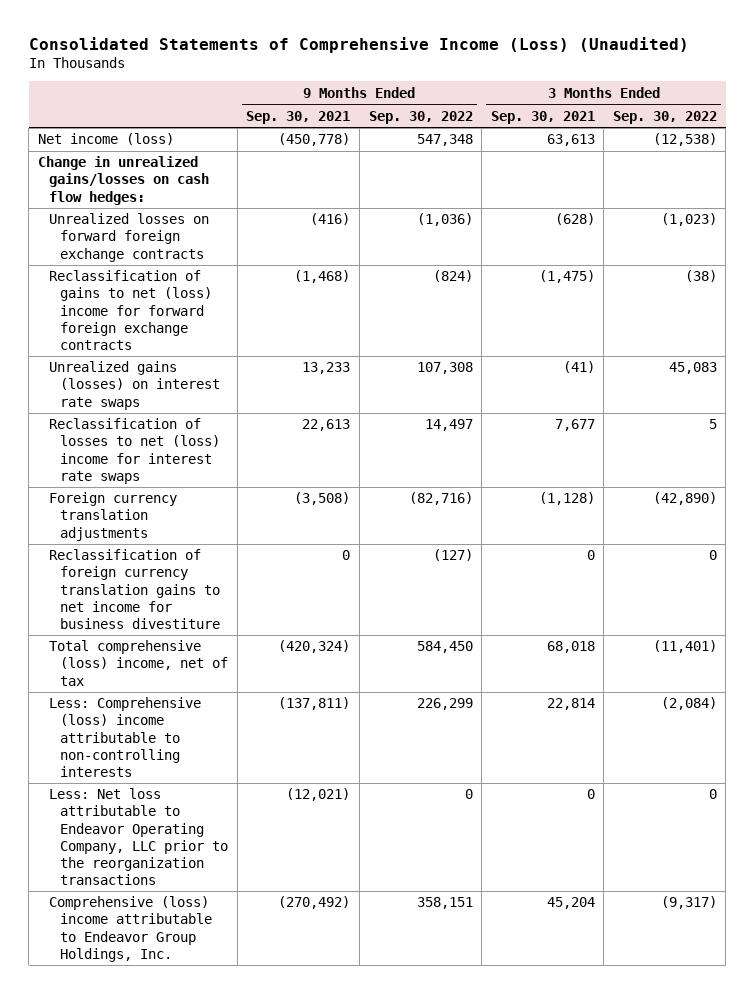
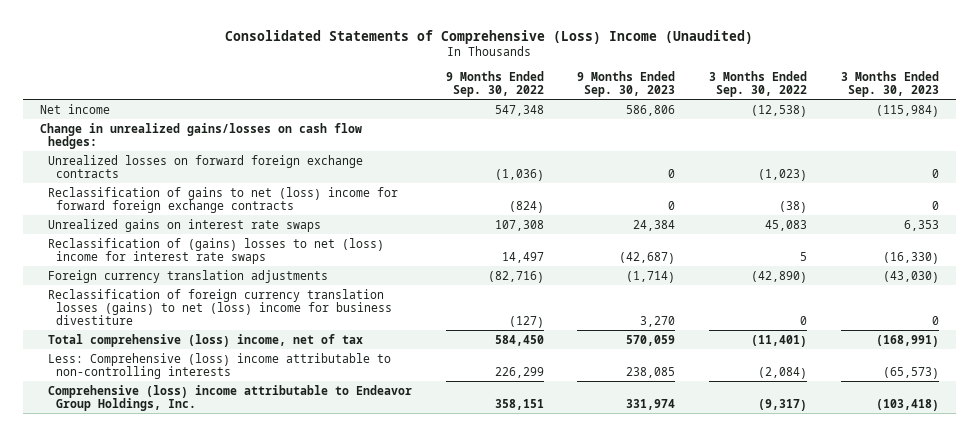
[28,36,689,53] Consolidated Statements of Comprehensive Income (Loss) (Unaudited) -> [225,29,754,44] Consolidated Statements of Comprehensive (Loss) Income (Unaudited)
[246,110,351,124] Sep. 30, 2021 -> none
[490,110,595,124] Sep. 30, 2021 -> none
none -> [577,70,676,97] 9 Months Ended Sep. 30, 2023
none -> [840,70,939,97] 3 Months Ended Sep. 30, 2023
[37,133,174,146] Net income (loss) -> [39,103,110,114] Net income
[49,361,221,410] Unrealized gains (losses) on interest rate swaps -> [48,218,322,232] Unrealized gains on interest rate swaps
[49,418,221,484] Reclassification of losses to net (loss) income for interest rate swaps -> [48,237,385,264] Reclassification of (gains) losses to net (loss) income for interest rate swaps
[49,549,221,629] Reclassification of foreign currency translation gains to net income for business divestiture -> [48,288,393,325] Reclassification of foreign currency translation losses (gains) to net (loss) income for business divestiture
[49,788,229,885] Less: Net loss attributable to Endeavor Operating Company, LLC prior to the reorganization transactions -> none

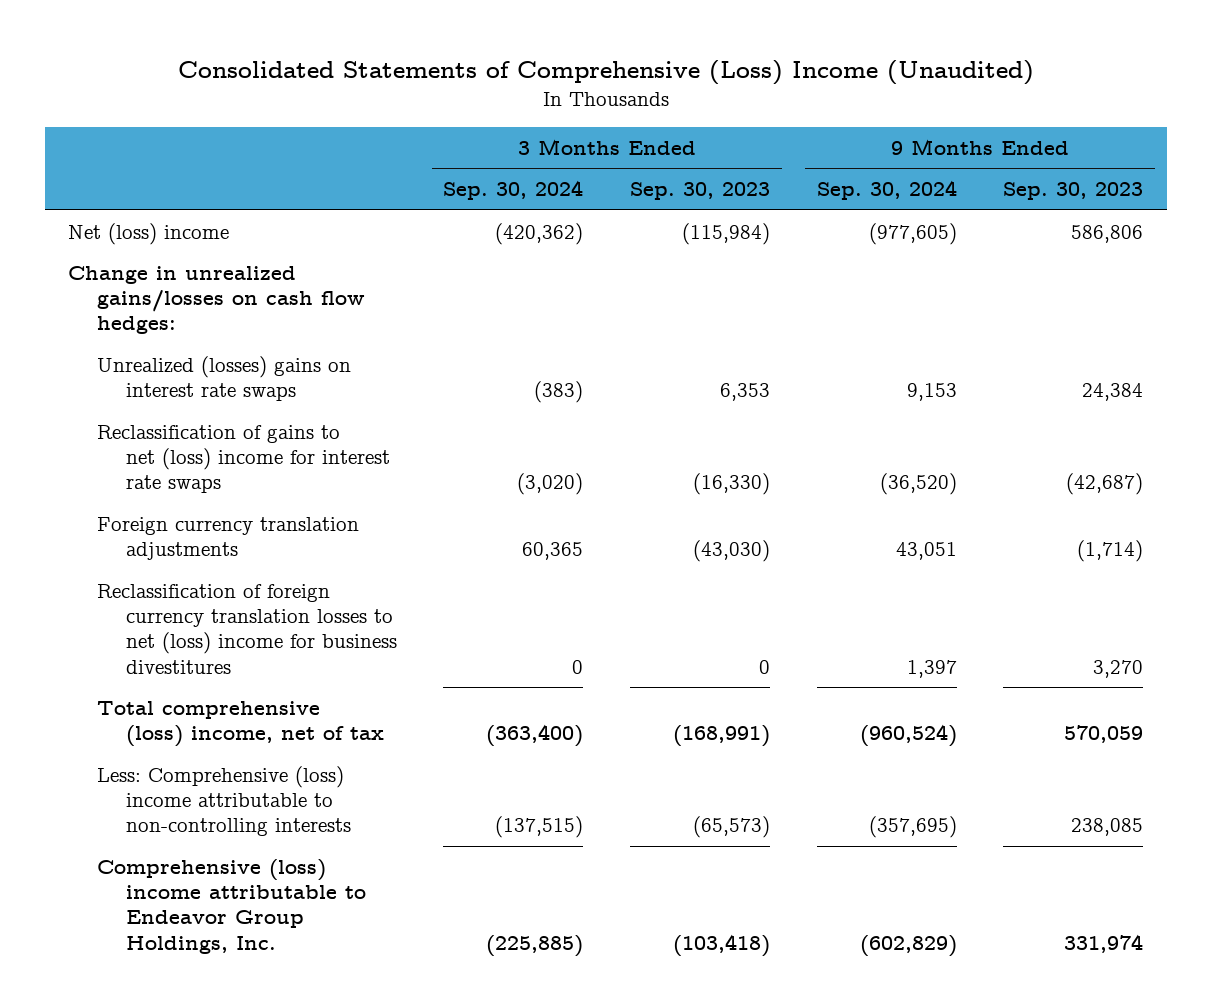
[445,70,544,97] 9 Months Ended Sep. 30, 2022 -> none
[709,70,808,97] 3 Months Ended Sep. 30, 2022 -> none
none -> [443,180,584,201] Sep. 30, 2024
none -> [816,180,957,201] Sep. 30, 2024
[39,103,110,114] Net income -> [68,222,230,245] Net (loss) income
[48,154,364,178] Unrealized losses on forward foreign exchange contracts -> none
[48,186,399,213] Reclassification of gains to net (loss) income for forward foreign exchange contracts -> none
[48,218,322,232] Unrealized gains on interest rate swaps -> [97,355,352,402] Unrealized (losses) gains on interest rate swaps
[48,237,385,264] Reclassification of (gains) losses to net (loss) income for interest rate swaps -> [97,424,390,494] Reclassification of gains to net (loss) income for interest rate swaps
[48,288,393,325] Reclassification of foreign currency translation losses (gains) to net (loss) income for business divestiture -> [97,583,397,674] Reclassification of foreign currency translation losses to net (loss) income for business divestitures

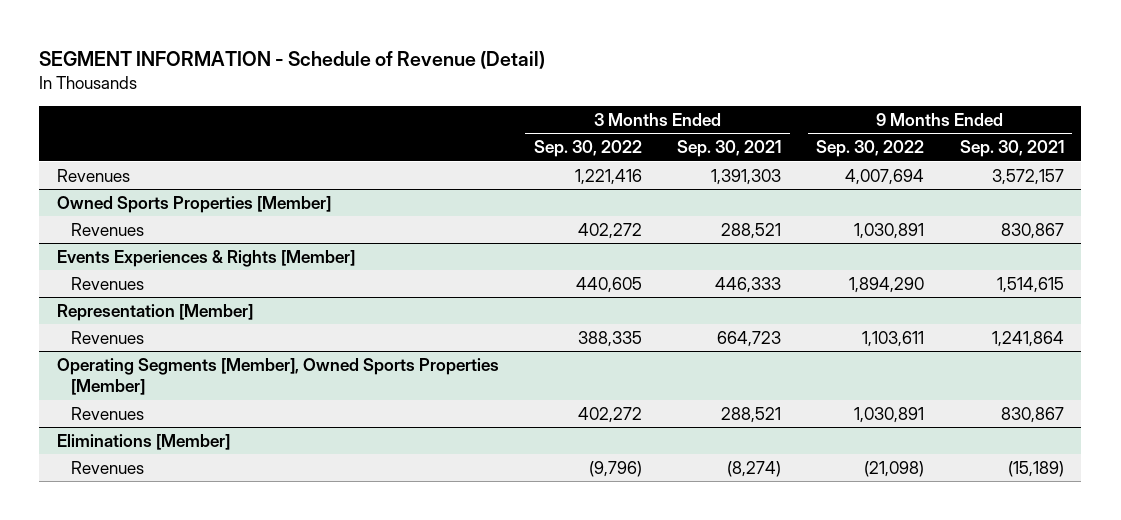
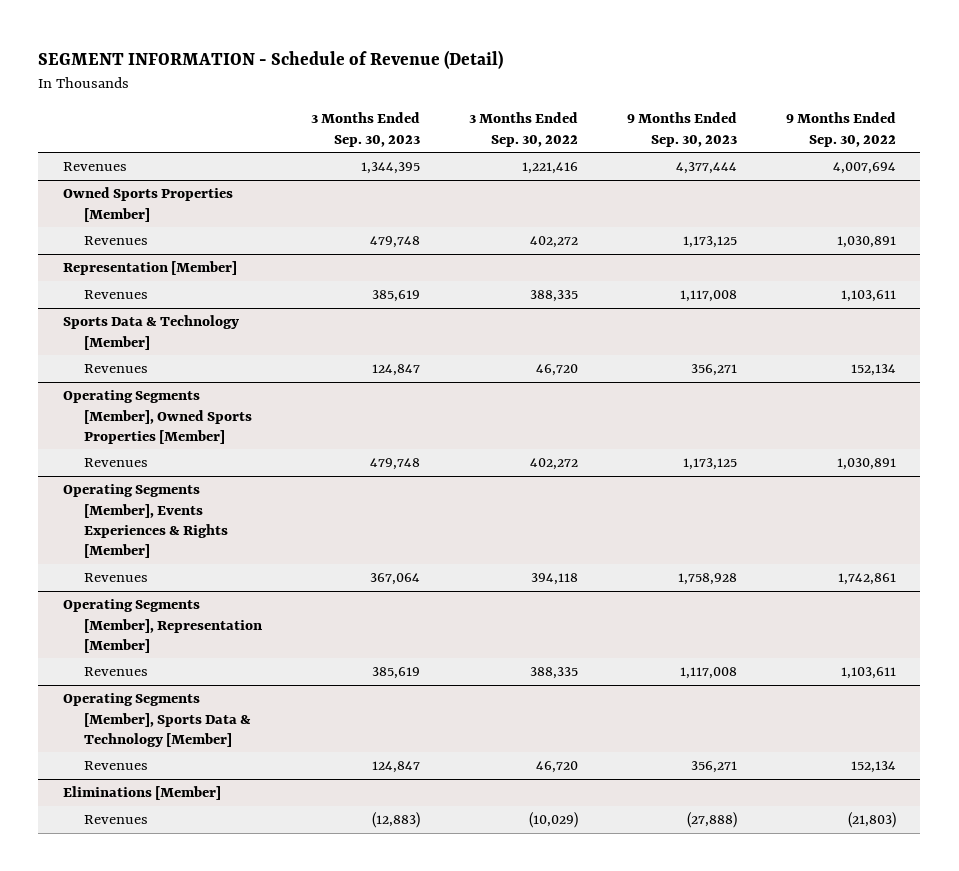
[677,140,782,158] Sep. 30, 2021 -> none
[959,140,1064,158] Sep. 30, 2021 -> none
none -> [310,112,420,147] 3 Months Ended Sep. 30, 2023
none -> [626,112,737,147] 9 Months Ended Sep. 30, 2023
[56,249,355,267] Events Experiences & Rights [Member] -> none
[70,276,144,290] Revenues -> none
none -> [62,315,239,350] Sports Data & Technology [Member]
none -> [83,364,148,374] Revenues
none -> [62,484,228,559] Operating Segments [Member], Events Experiences & Rights [Member]
none -> [83,573,148,583] Revenues
none -> [62,599,262,653] Operating Segments [Member], Representation [Member]
none -> [83,667,148,677] Revenues
none -> [62,693,251,747] Operating Segments [Member], Sports Data & Technology [Member]
none -> [83,761,148,771] Revenues
[589,460,643,477] (9,796) -> [528,812,578,829] (10,029)
[864,460,925,477] (21,098) -> [847,812,896,829] (21,803)

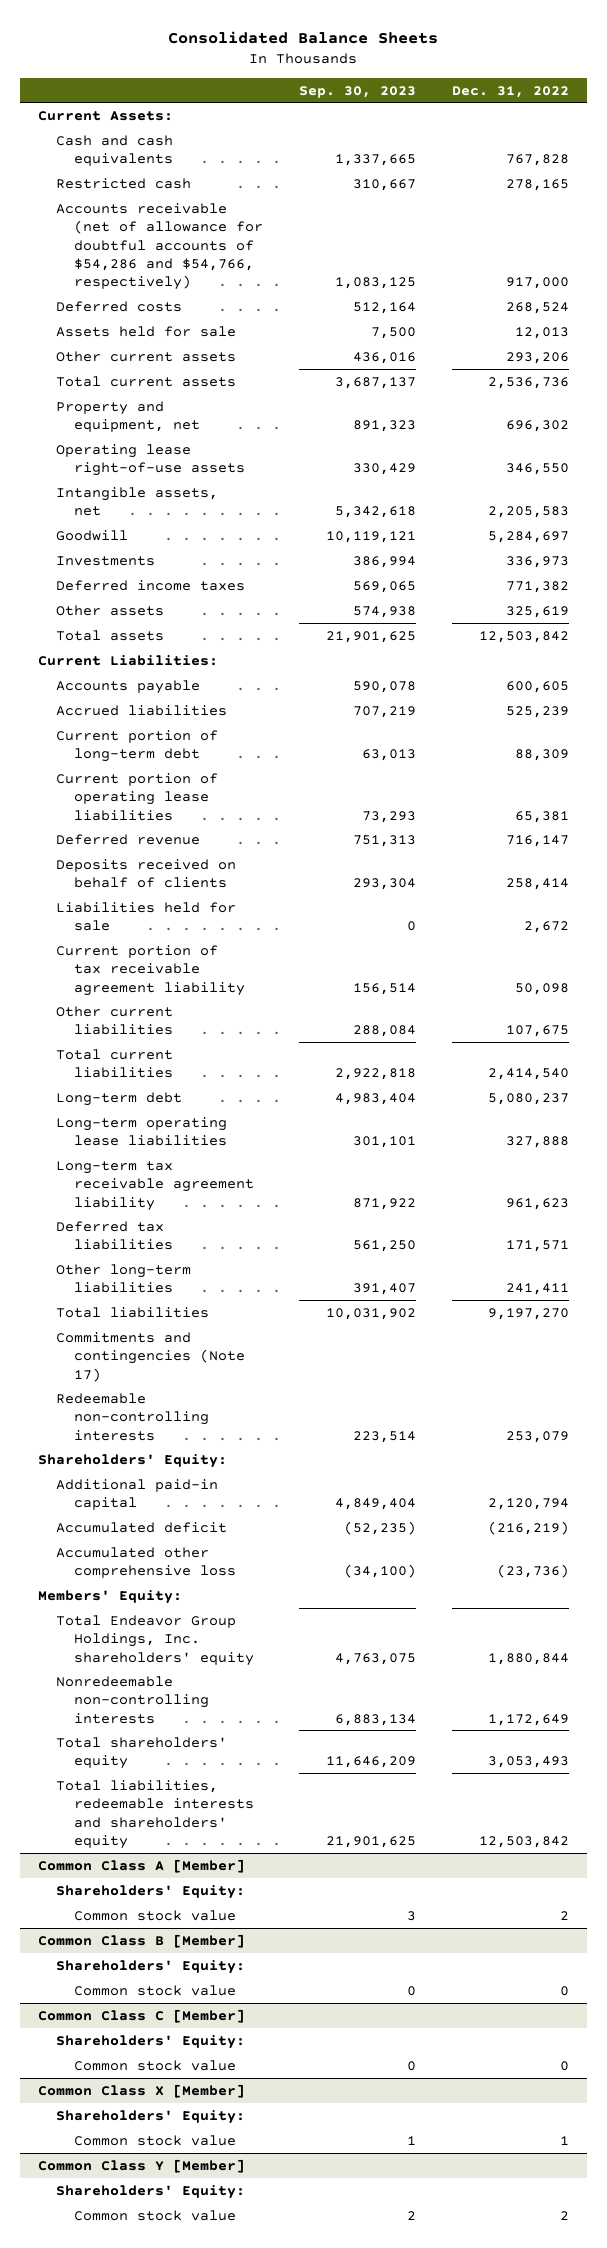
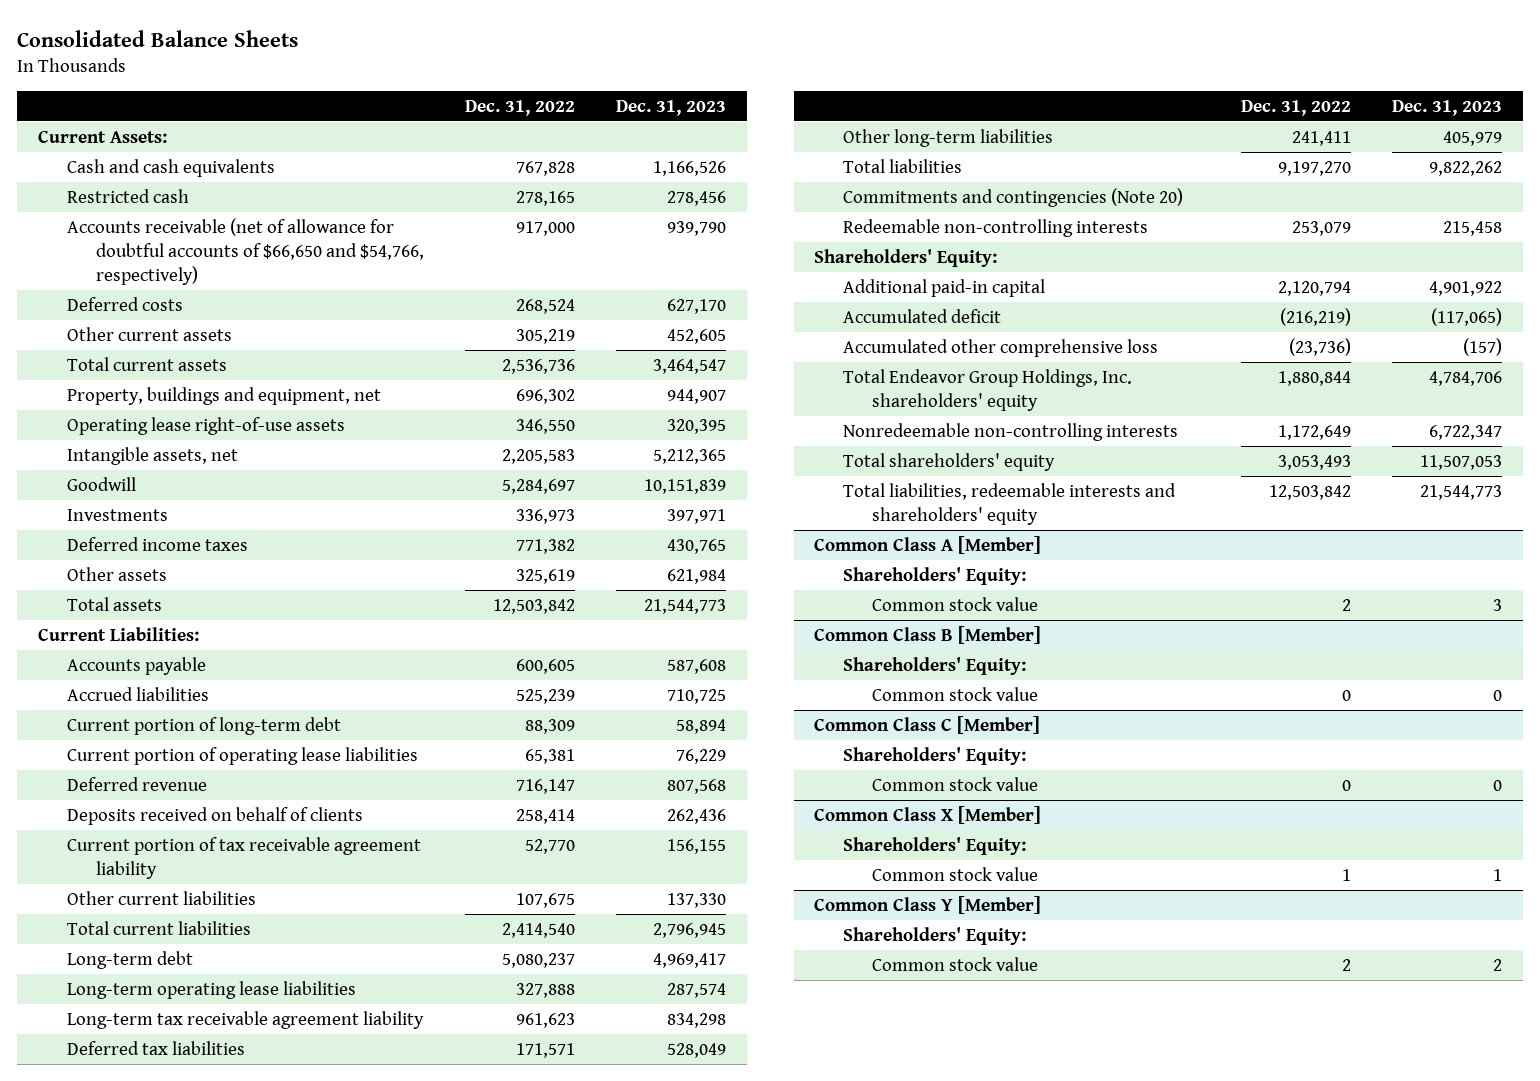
[298,85,416,98] Sep. 30, 2023 -> none
none -> [615,99,726,116] Dec. 31, 2023
[55,202,263,291] Accounts receivable (net of allowance for doubtful accounts of $54,286 and $54,766, respectively) -> [66,217,424,286] Accounts receivable (net of allowance for doubtful accounts of $66,650 and $54,766, respectively)
[55,325,236,337] Assets held for sale -> none
[505,351,569,364] 293,206 -> [515,328,575,344] 305,219
[55,400,200,433] Property and equipment, net -> [66,386,381,405] Property, buildings and equipment, net
[55,901,236,932] Liabilities held for sale -> none
[514,982,569,995] 50,098 -> [524,838,575,854] 52,770
[55,1331,245,1382] Commitments and contingencies (Note 17) -> [843,187,1184,207] Commitments and contingencies (Note 20)
[37,1589,182,1604] Members' Equity: -> none

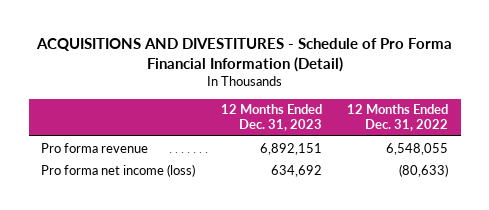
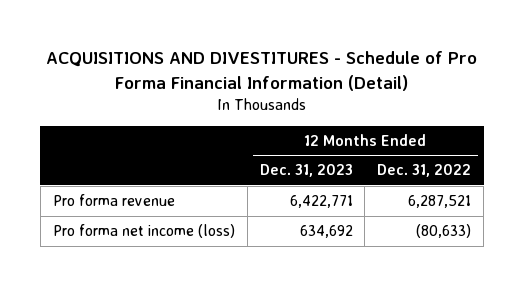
[259,142,322,155] 6,892,151 -> [289,195,353,209] 6,422,771
[385,142,448,155] 6,548,055 -> [408,195,472,209] 6,287,521

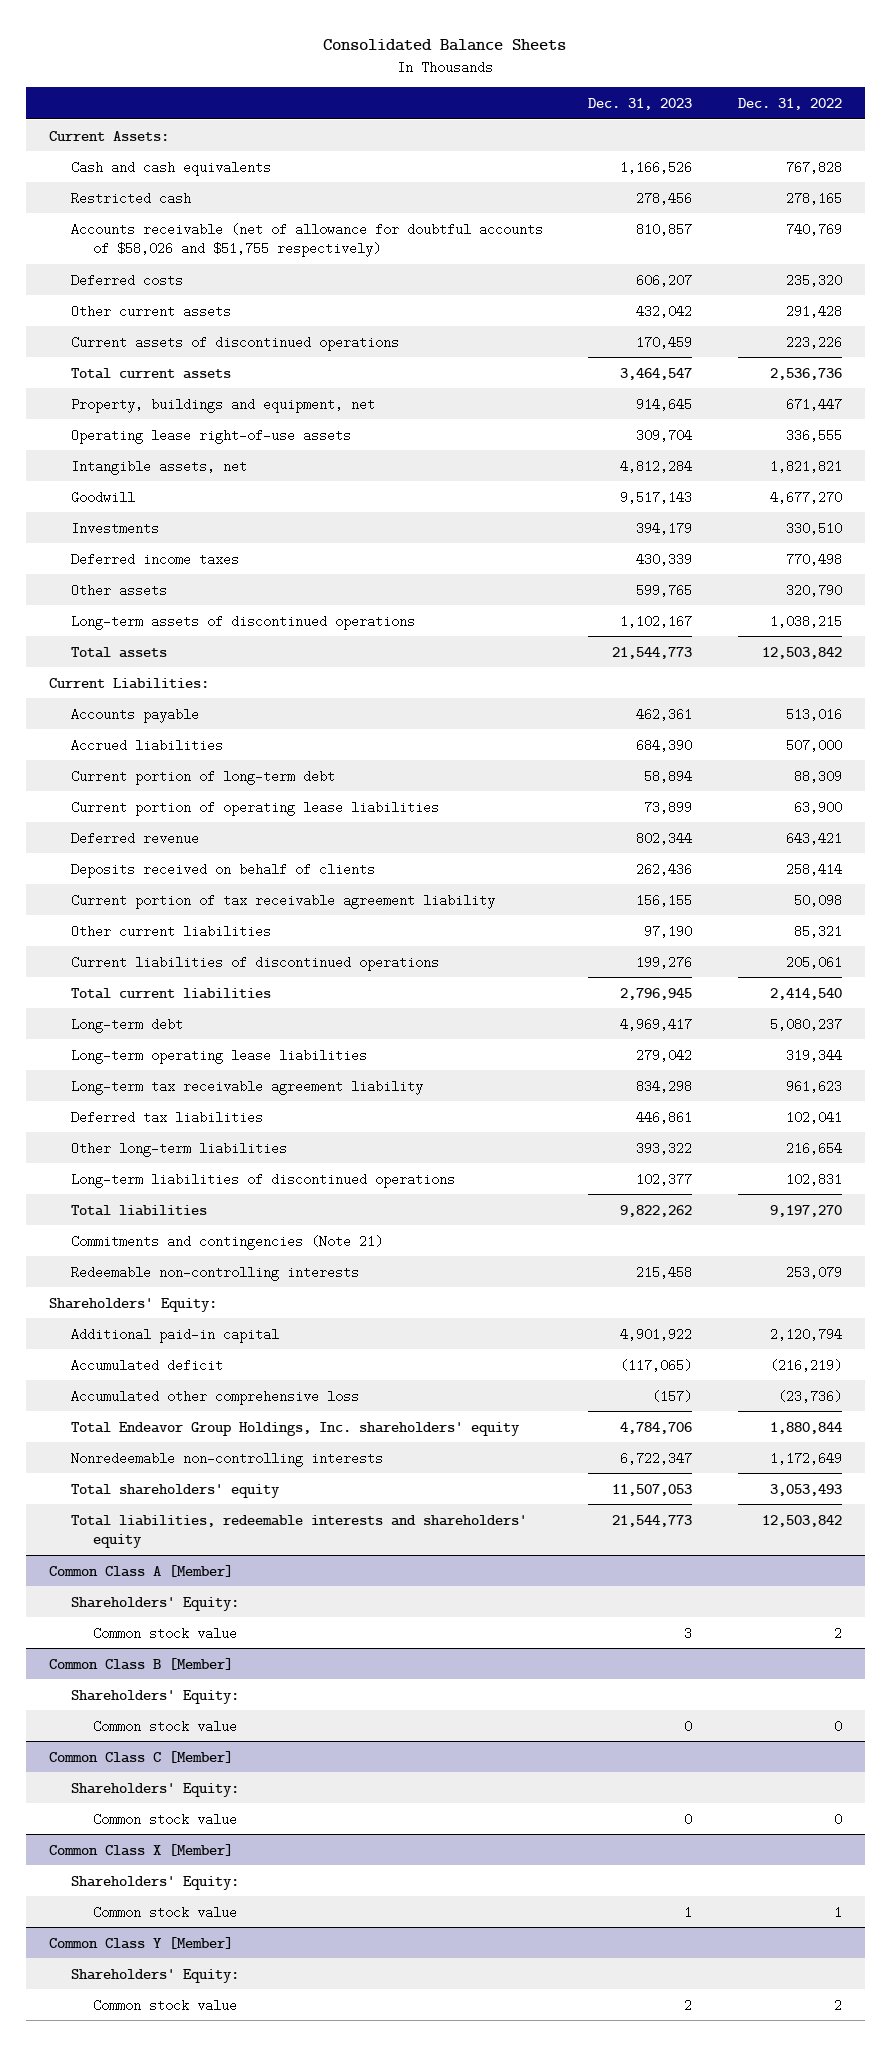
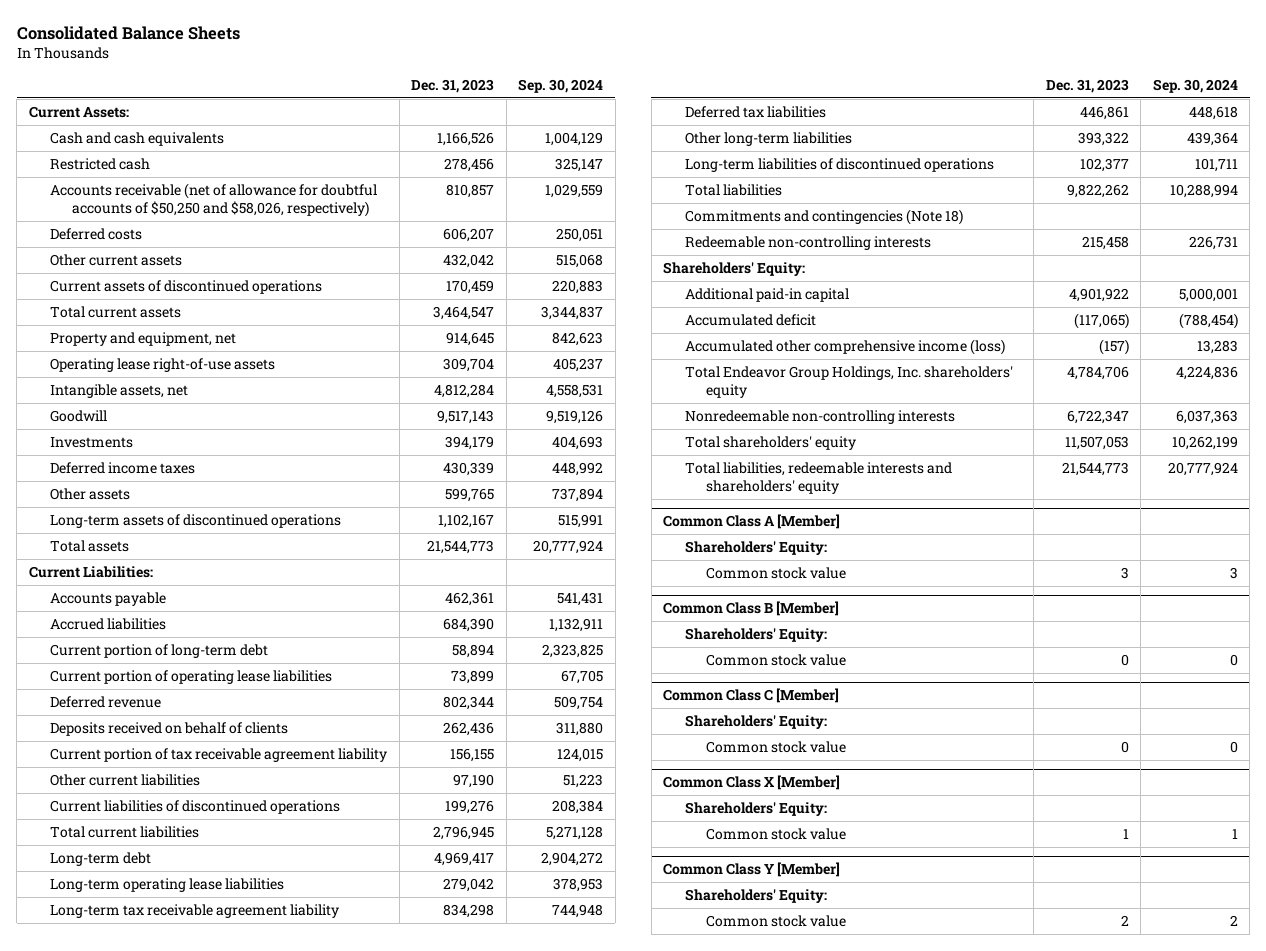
[737,97,842,110] Dec. 31, 2022 -> none
none -> [518,79,604,94] Sep. 30, 2024
[70,222,543,258] Accounts receivable (net of allowance for doubtful accounts of $58,026 and $51,755 respectively) -> [50,182,378,218] Accounts receivable (net of allowance for doubtful accounts of $50,250 and $58,026, respectively)
[70,397,375,413] Property, buildings and equipment, net -> [50,331,237,346] Property and equipment, net
[70,1234,383,1250] Commitments and contingencies (Note 21) -> [684,208,963,225] Commitments and contingencies (Note 18)
[70,1389,359,1405] Accumulated other comprehensive loss -> [684,338,1005,355] Accumulated other comprehensive income (loss)

